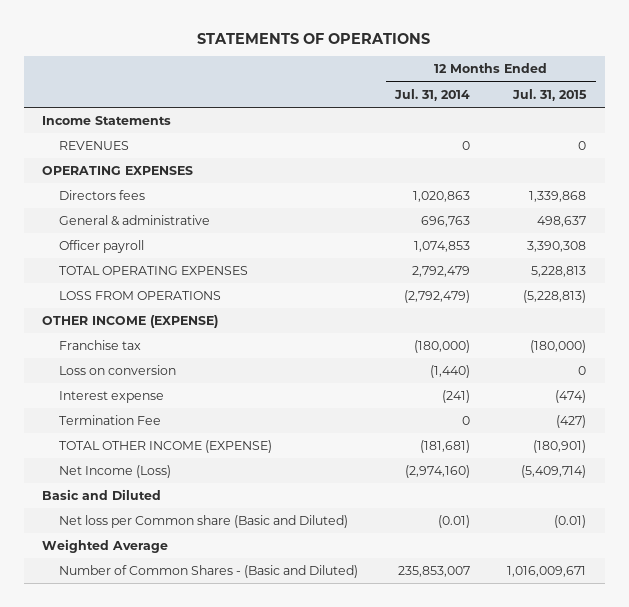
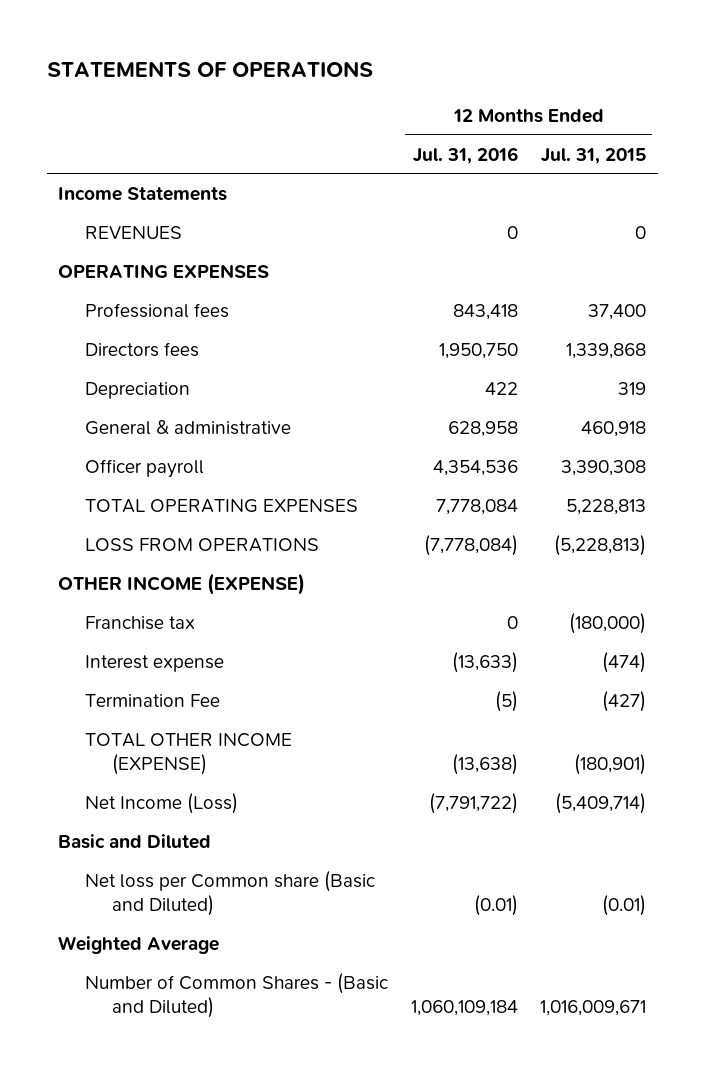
[394,88,471,101] Jul. 31, 2014 -> none
none -> [412,146,518,164] Jul. 31, 2016
none -> [85,302,230,318] Professional fees
none -> [85,381,191,399] Depreciation
[537,216,587,228] 498,637 -> [581,420,647,437] 460,918
[59,365,177,376] Loss on conversion -> none

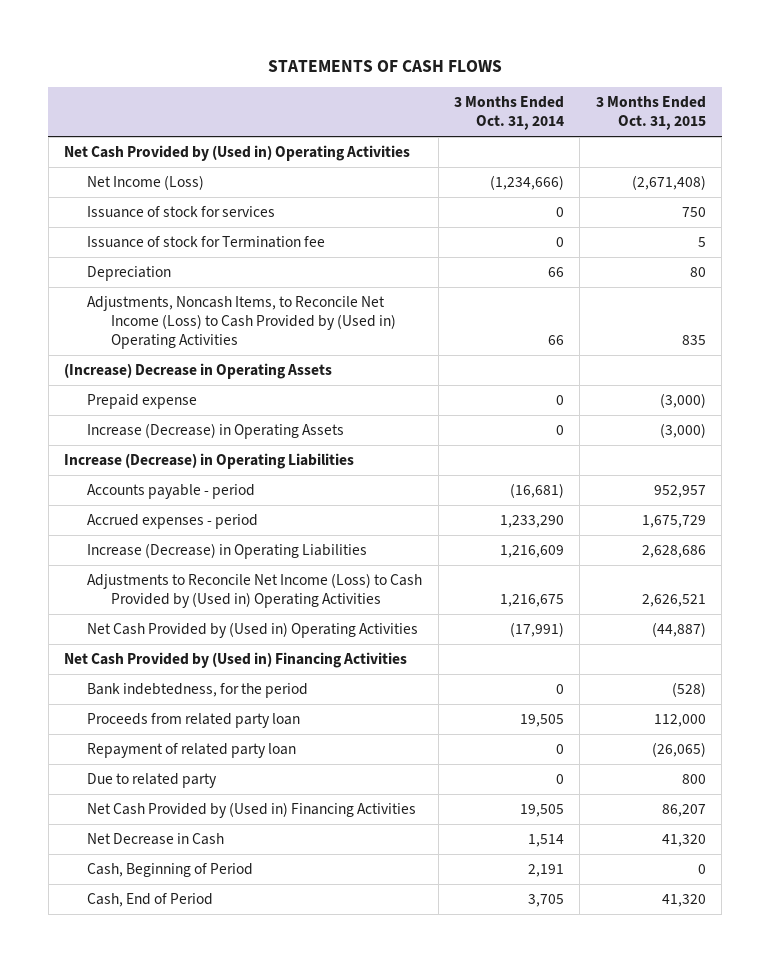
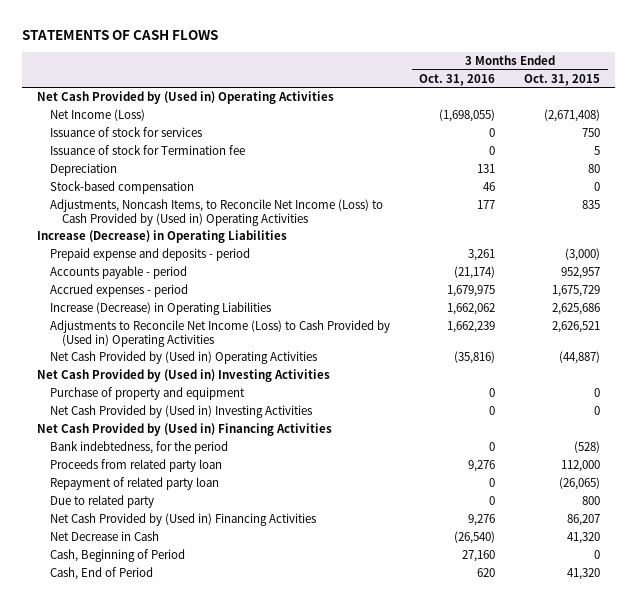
[454,96,565,131] 3 Months Ended Oct. 31, 2014 -> none
none -> [418,73,495,86] Oct. 31, 2016
none -> [49,181,194,195] Stock-based compensation
[64,363,333,380] (Increase) Decrease in Operating Assets -> none
[87,394,198,410] Prepaid expense -> none
[87,423,345,440] Increase (Decrease) in Operating Assets -> none
none -> [49,248,250,262] Prepaid expense and deposits - period
[641,545,706,559] 2,628,686 -> [552,303,601,316] 2,625,686
none -> [37,369,331,383] Net Cash Provided by (Used in) Investing Activities
none -> [49,387,245,401] Purchase of property and equipment
none -> [49,405,312,419] Net Cash Provided by (Used in) Investing Activities

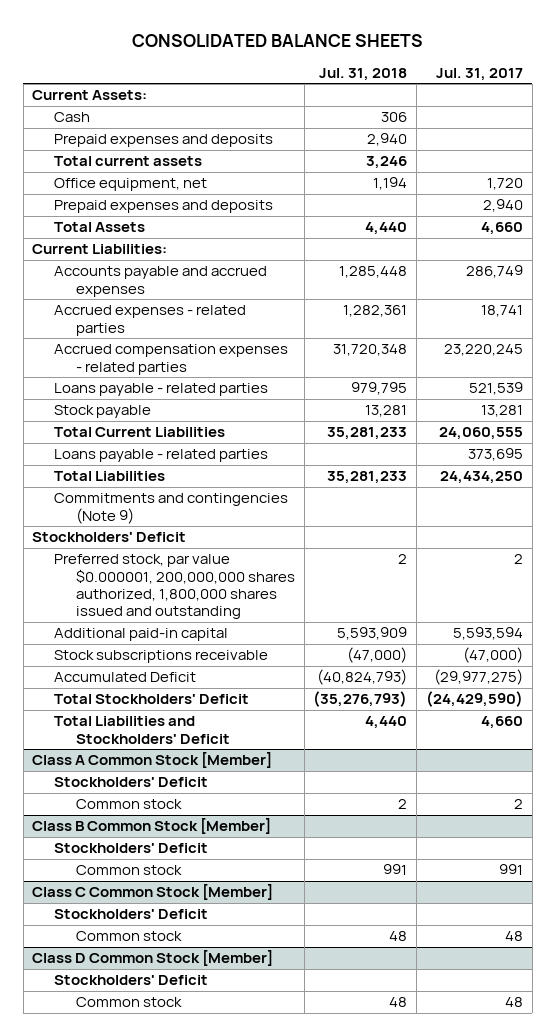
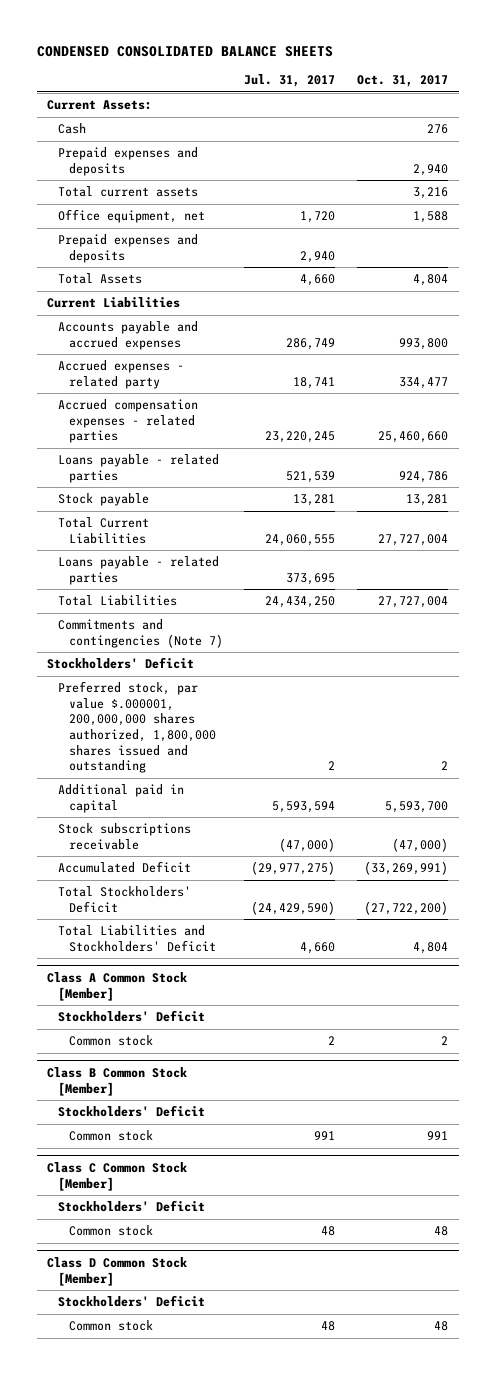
[131,33,423,47] CONSOLIDATED BALANCE SHEETS -> [36,45,333,57] CONDENSED CONSOLIDATED BALANCE SHEETS
[319,67,408,81] Jul. 31, 2018 -> none
none -> [357,75,449,88] Oct. 31, 2017
[32,244,168,255] Current Liabilities: -> [47,297,181,309] Current Liabilities
[54,305,247,336] Accrued expenses - related parties -> [58,360,185,389] Accrued expenses - related party
[54,493,289,524] Commitments and contingencies (Note 9) -> [58,619,223,648] Commitments and contingencies (Note 7)
[54,554,295,620] Preferred stock, par value $0.000001, 200,000,000 shares authorized, 1,800,000 shares issued and outstanding -> [58,681,216,774] Preferred stock, par value $.000001, 200,000,000 shares authorized, 1,800,000 shares issued and outstanding
[54,628,229,642] Additional paid-in capital -> [58,784,185,813] Additional paid in capital

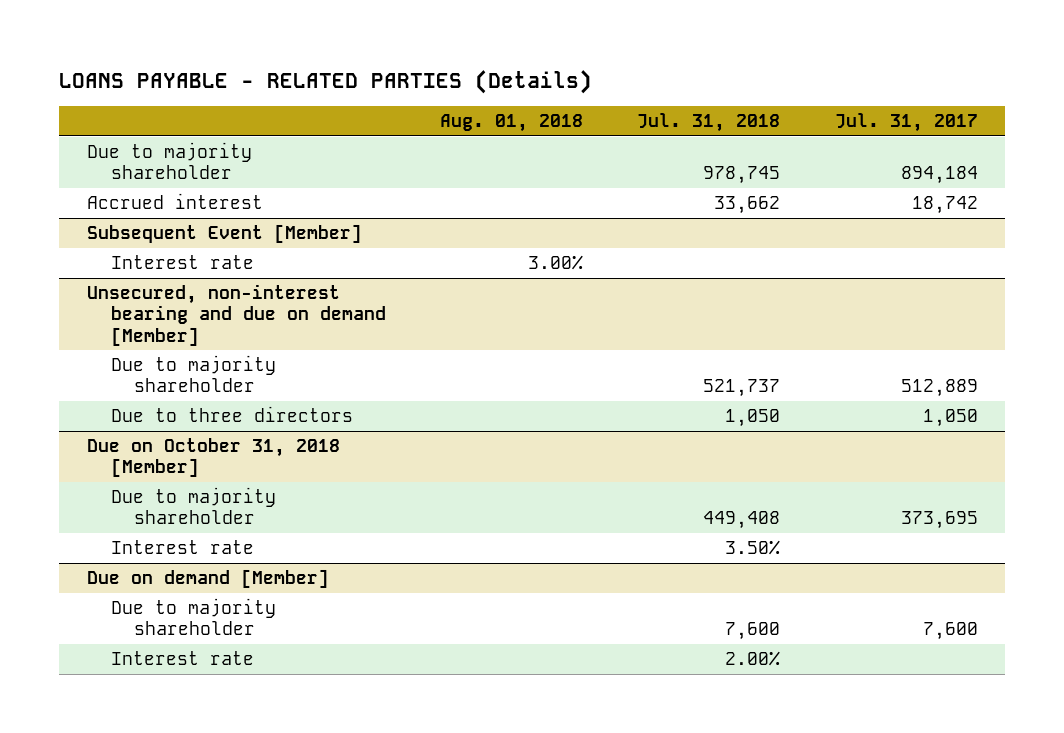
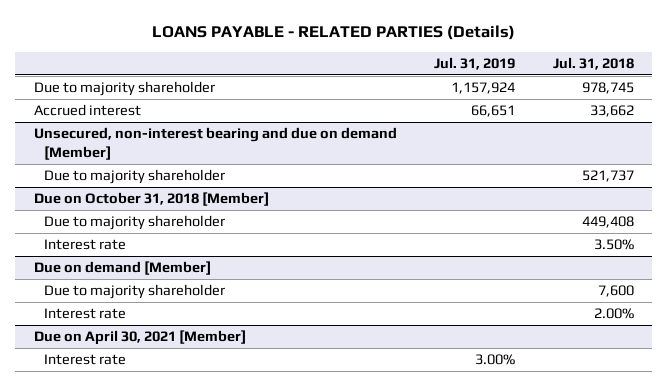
[439,114,583,133] Aug. 01, 2018 -> none
[834,113,978,133] Jul. 31, 2017 -> none
none -> [434,56,516,70] Jul. 31, 2019
[86,224,362,244] Subsequent Event [Member] -> none
[110,255,254,270] Interest rate -> none
[110,406,353,423] Due to three directors -> none
none -> [33,330,246,346] Due on April 30, 2021 [Member]
none -> [44,354,127,366] Interest rate

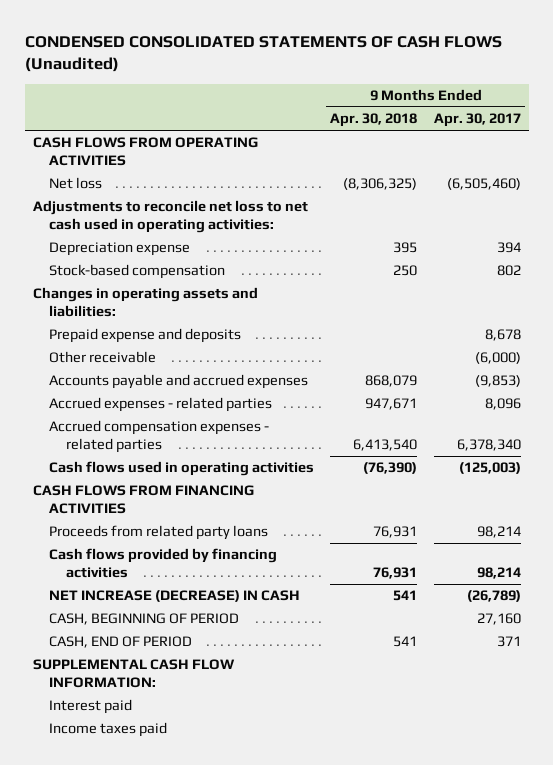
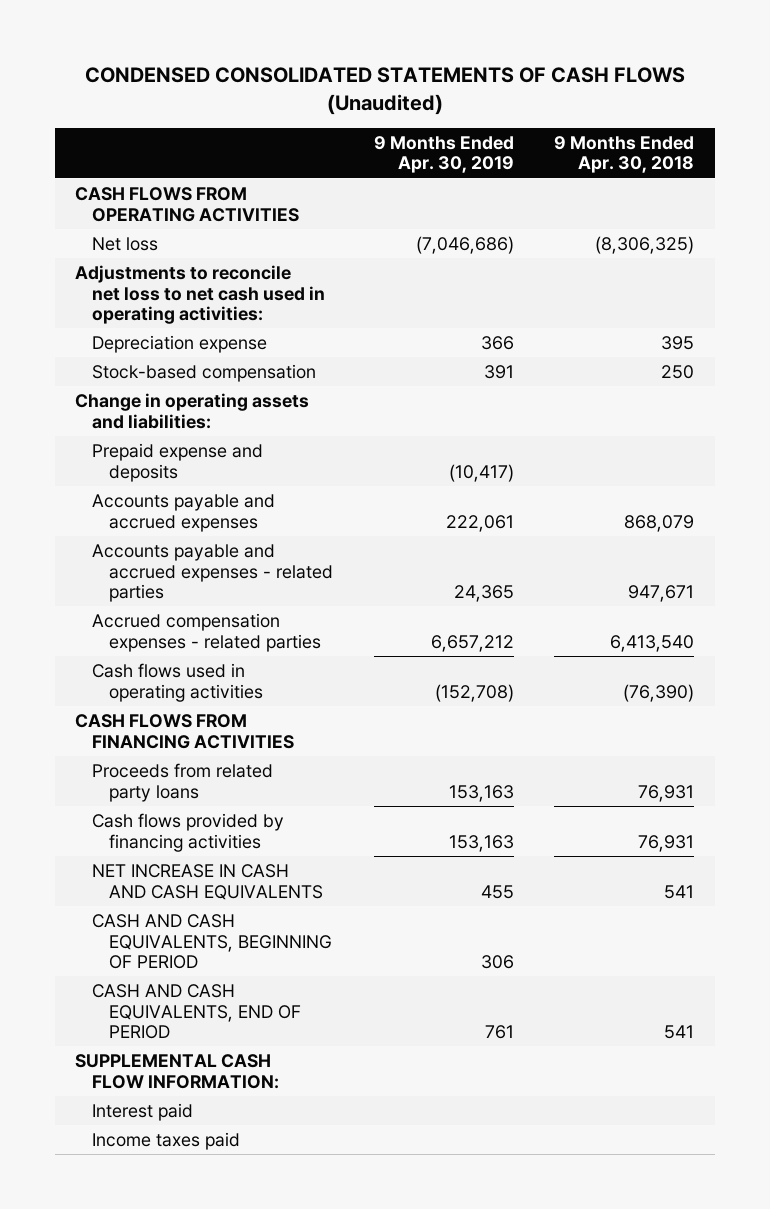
[433,113,521,128] Apr. 30, 2017 -> none
none -> [373,135,514,174] 9 Months Ended Apr. 30, 2019
[32,287,258,317] Changes in operating assets and liabilities: -> [75,392,310,429] Change in operating assets and liabilities:
[49,351,157,364] Other receivable -> none
[49,397,273,413] Accrued expenses - related parties -> [92,543,334,603] Accounts payable and accrued expenses - related parties
[49,590,301,603] NET INCREASE (DECREASE) IN CASH -> [92,863,324,900] NET INCREASE IN CASH AND CASH EQUIVALENTS
[49,613,240,626] CASH, BEGINNING OF PERIOD -> [92,913,333,970] CASH AND CASH EQUIVALENTS, BEGINNING OF PERIOD
[49,636,193,649] CASH, END OF PERIOD -> [92,983,302,1040] CASH AND CASH EQUIVALENTS, END OF PERIOD

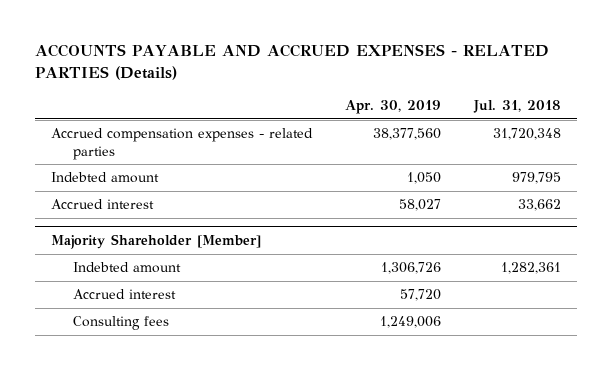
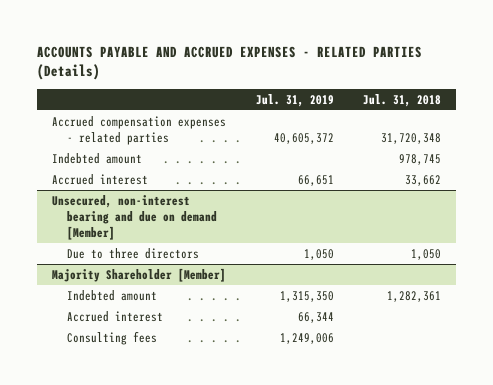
[345,99,442,114] Apr. 30, 2019 -> none
none -> [255,93,334,107] Jul. 31, 2019
[511,172,561,185] 979,795 -> [399,153,442,165] 978,745
none -> [51,194,217,241] Unsecured, non-interest bearing and due on demand [Member]
none -> [66,247,199,259] Due to three directors

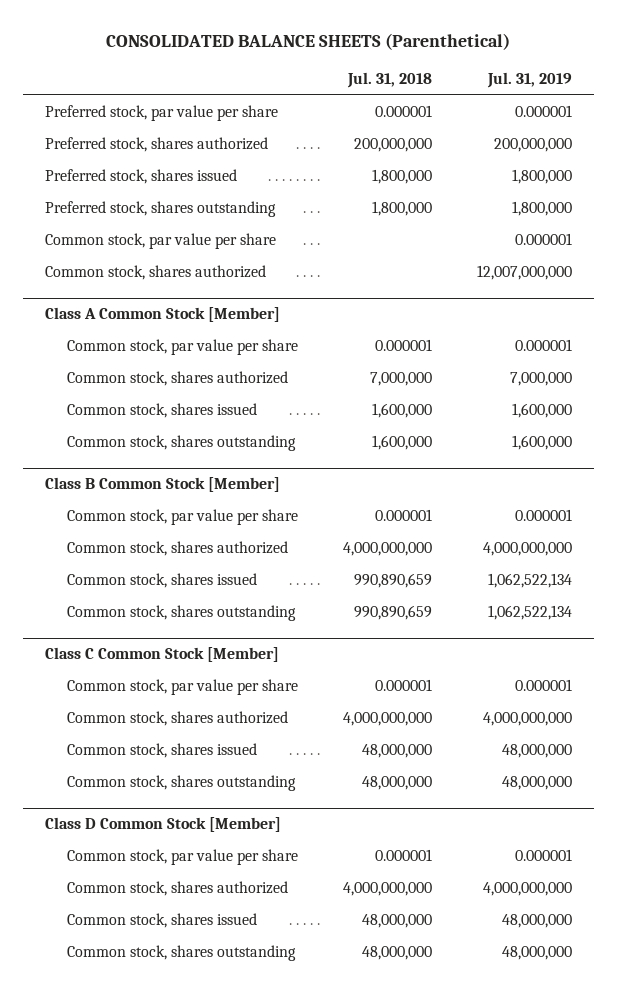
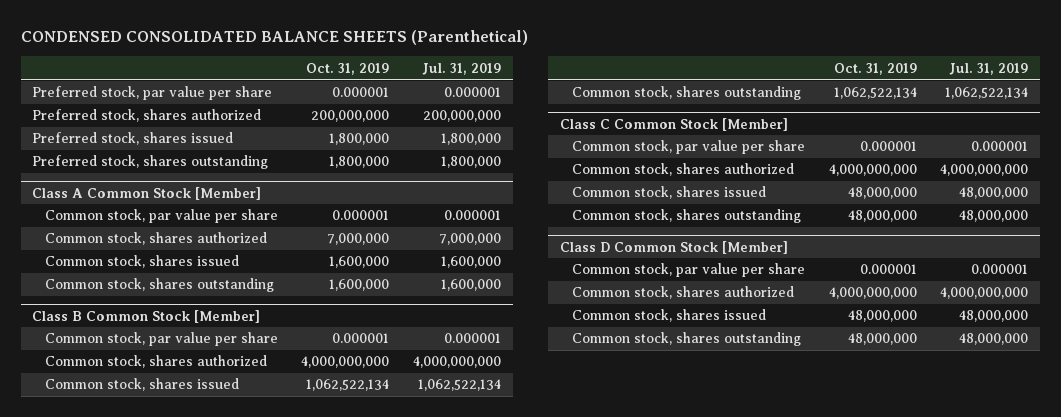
[106,33,511,51] CONSOLIDATED BALANCE SHEETS (Parenthetical) -> [20,30,528,46] CONDENSED CONSOLIDATED BALANCE SHEETS (Parenthetical)
[346,72,432,89] Jul. 31, 2018 -> none
none -> [306,62,390,75] Oct. 31, 2019
[44,233,276,250] Common stock, par value per share -> none
[44,265,266,281] Common stock, shares authorized -> none

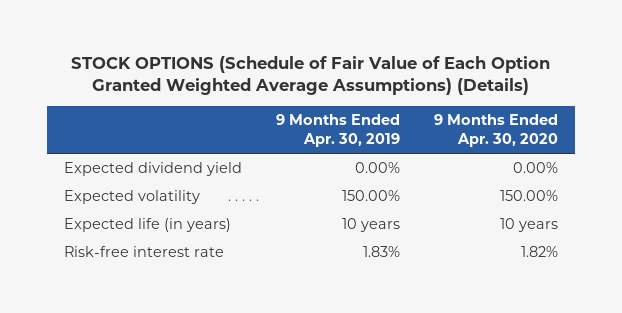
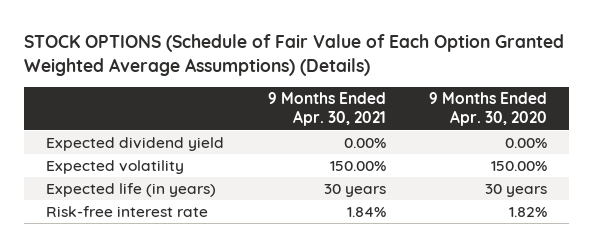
[275,114,400,147] 9 Months Ended Apr. 30, 2019 -> none
none -> [267,92,386,127] 9 Months Ended Apr. 30, 2021
[500,218,559,233] 10 years -> [485,184,548,198] 30 years

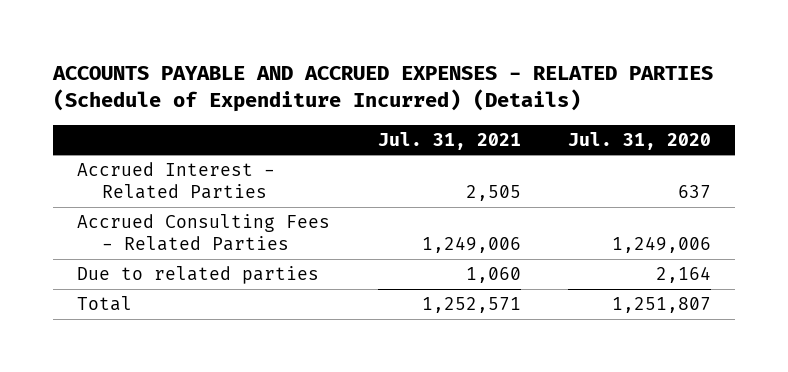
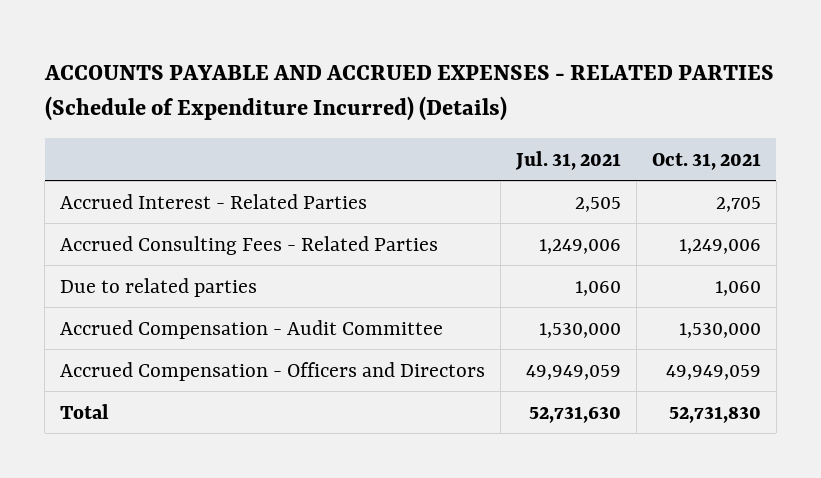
[568,131,712,150] Jul. 31, 2020 -> none
none -> [652,152,762,170] Oct. 31, 2021
none -> [60,319,444,339] Accrued Compensation - Audit Committee
none -> [60,361,486,381] Accrued Compensation - Officers and Directors
[421,296,521,313] 1,252,571 -> [529,405,622,423] 52,731,630

